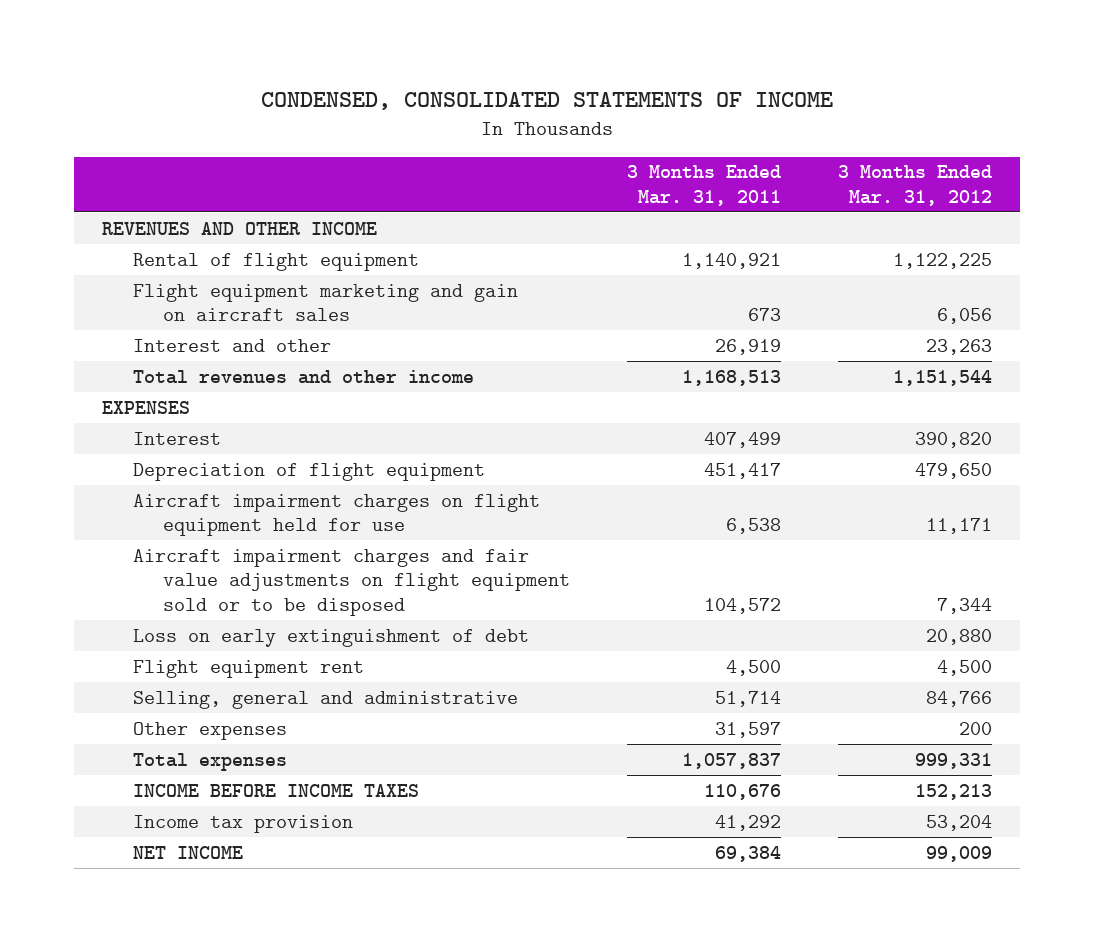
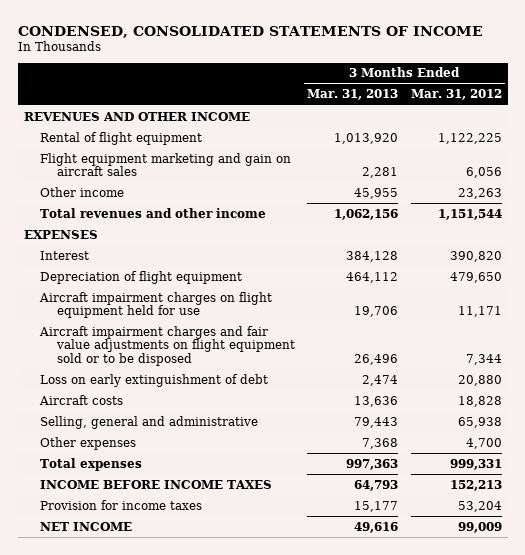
[626,165,781,207] 3 Months Ended Mar. 31, 2011 -> none
none -> [307,89,399,101] Mar. 31, 2013
[132,338,331,352] Interest and other -> [40,186,125,197] Other income
[132,659,364,678] Flight equipment rent -> none
none -> [39,394,124,405] Aircraft costs
[925,690,992,707] 84,766 -> [457,416,502,428] 65,938
[958,721,992,735] 200 -> [465,437,502,449] 4,700
[132,814,353,833] Income tax provision -> [40,499,203,510] Provision for income taxes

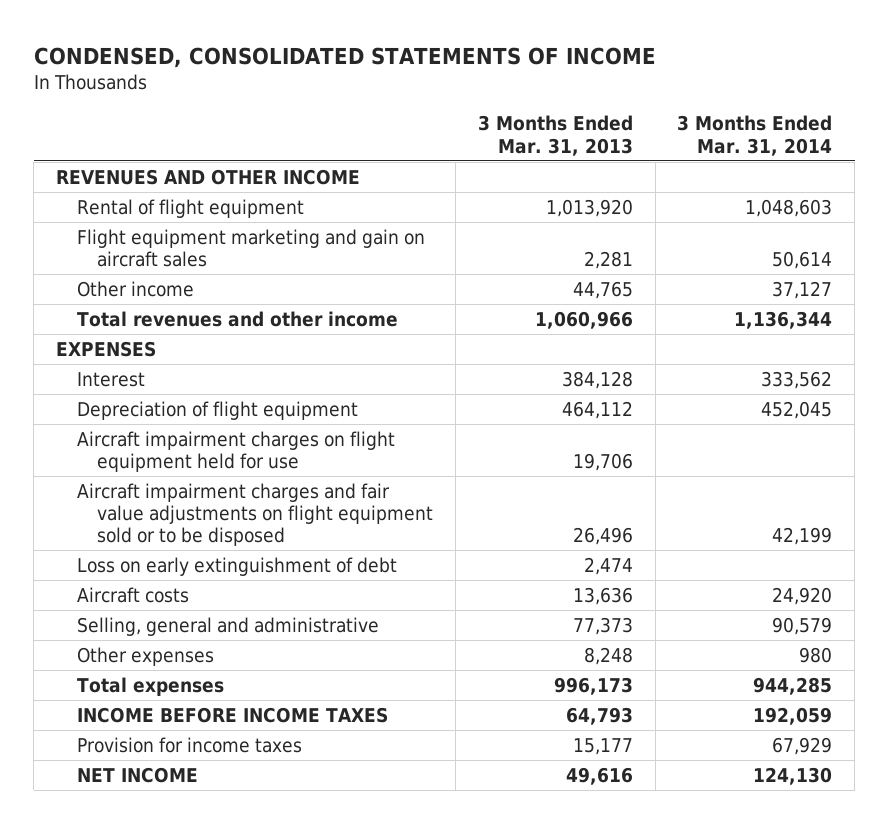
[410,89,502,101] Mar. 31, 2012 -> none
none -> [677,115,833,156] 3 Months Ended Mar. 31, 2014
[354,187,399,199] 45,955 -> [572,280,633,299] 44,765
[334,208,399,220] 1,062,156 -> [534,310,633,329] 1,060,966
[354,416,399,428] 79,443 -> [572,616,633,635] 77,373
[362,437,399,449] 7,368 -> [583,646,633,665] 8,248
[346,458,399,470] 997,363 -> [553,676,633,695] 996,173

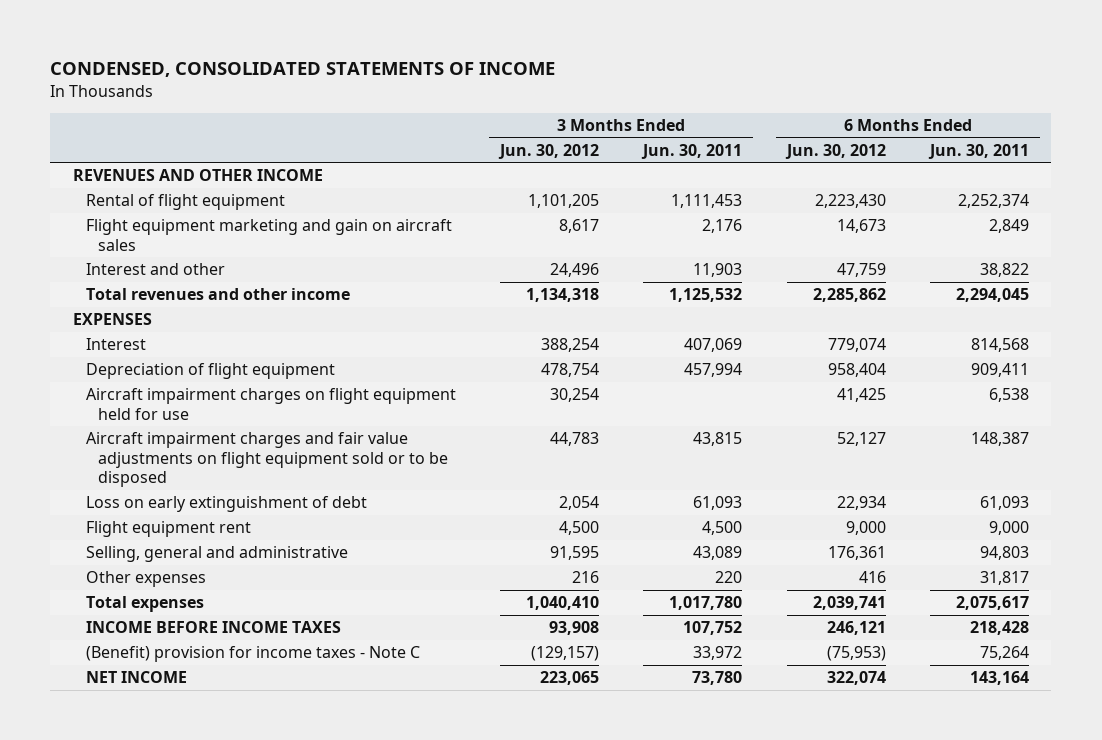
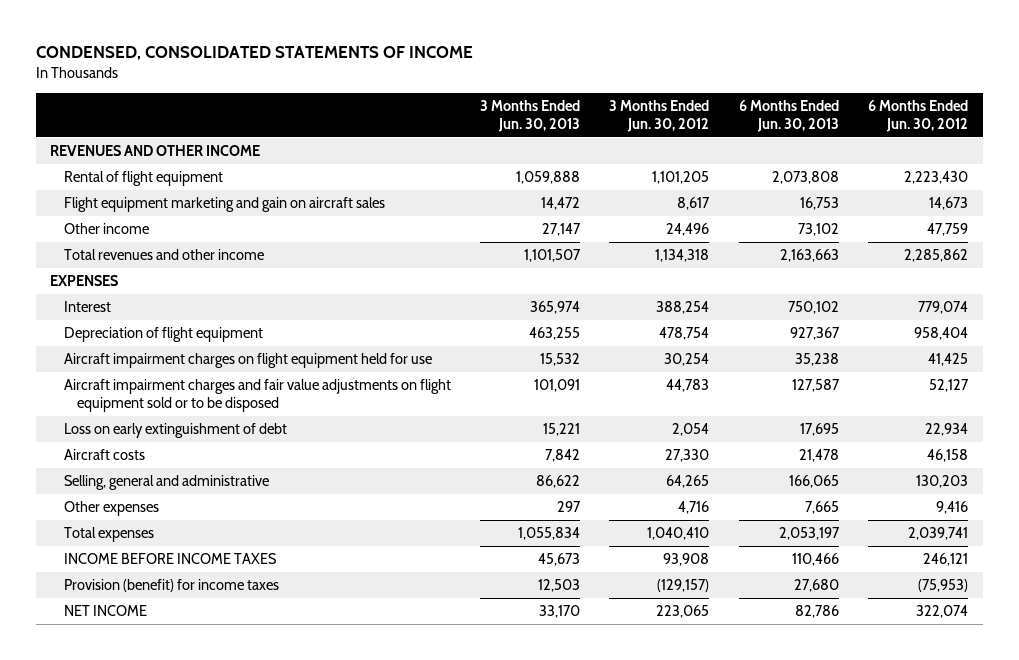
[641,143,743,159] Jun. 30, 2011 -> none
[928,143,1030,159] Jun. 30, 2011 -> none
none -> [479,99,580,133] 3 Months Ended Jun. 30, 2013
none -> [738,99,839,133] 6 Months Ended Jun. 30, 2013
[85,263,225,276] Interest and other -> [63,222,149,234] Other income
[85,521,251,538] Flight equipment rent -> none
none -> [63,448,145,460] Aircraft costs
[549,546,599,561] 91,595 -> [666,474,710,488] 64,265
[827,546,886,561] 176,361 -> [916,474,969,488] 130,203
[571,571,599,584] 216 -> [678,500,710,514] 4,716
[858,571,886,584] 416 -> [936,500,969,514] 9,416
[85,646,420,663] (Benefit) provision for income taxes - Note C -> [63,578,279,592] Provision (benefit) for income taxes

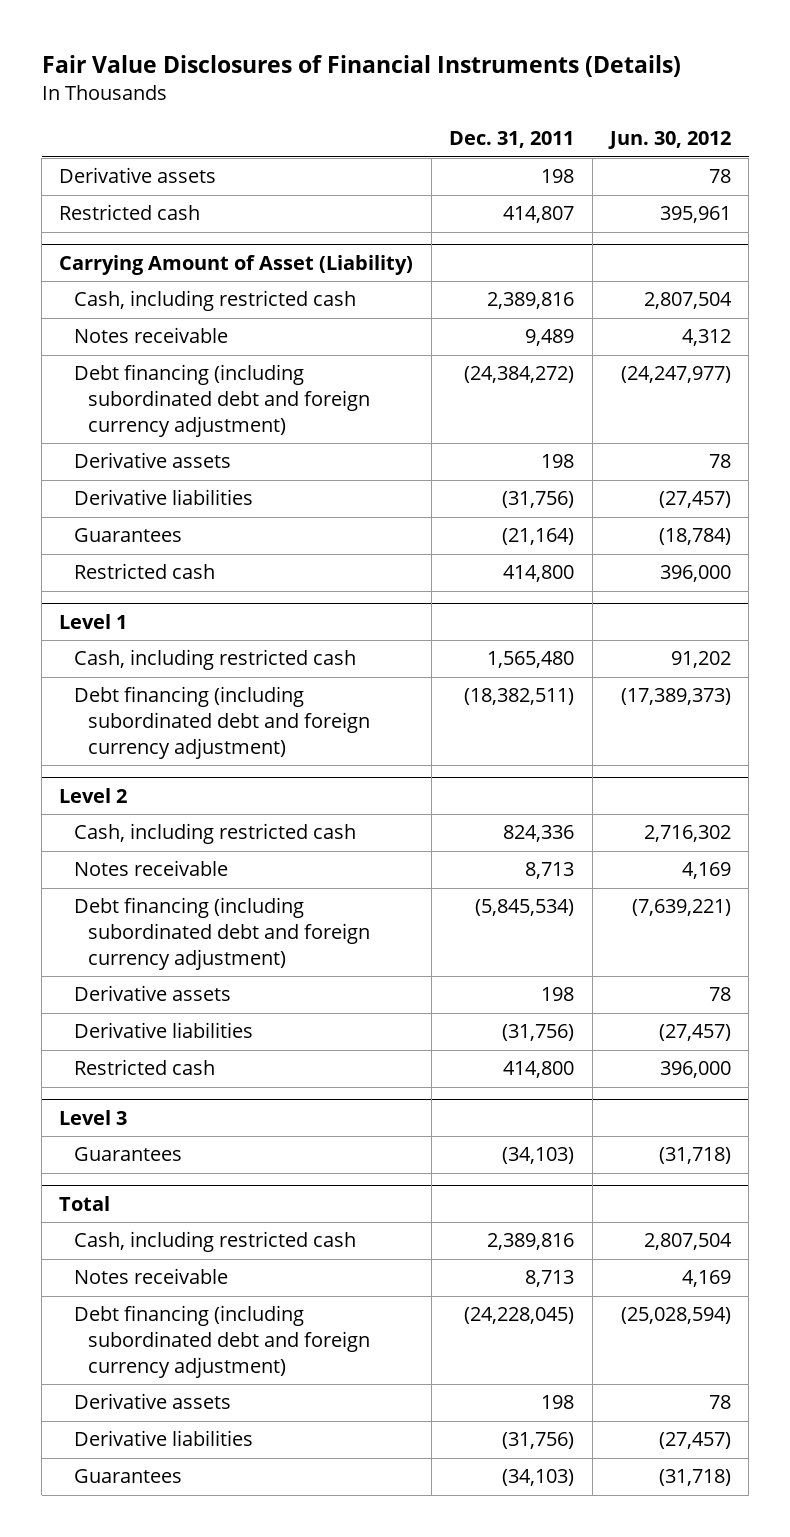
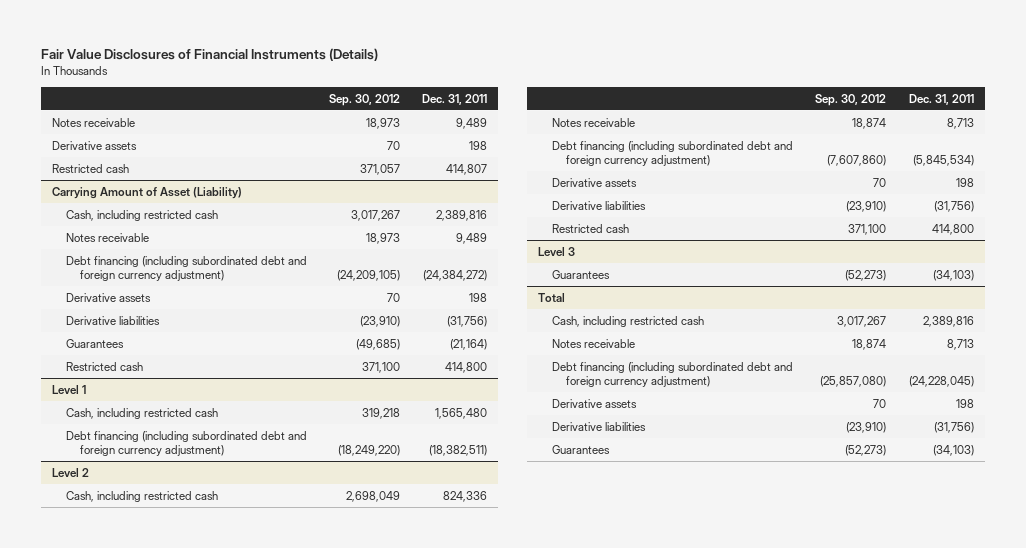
[607,131,731,150] Jun. 30, 2012 -> none
none -> [329,93,401,106] Sep. 30, 2012
none -> [52,117,136,127] Notes receivable

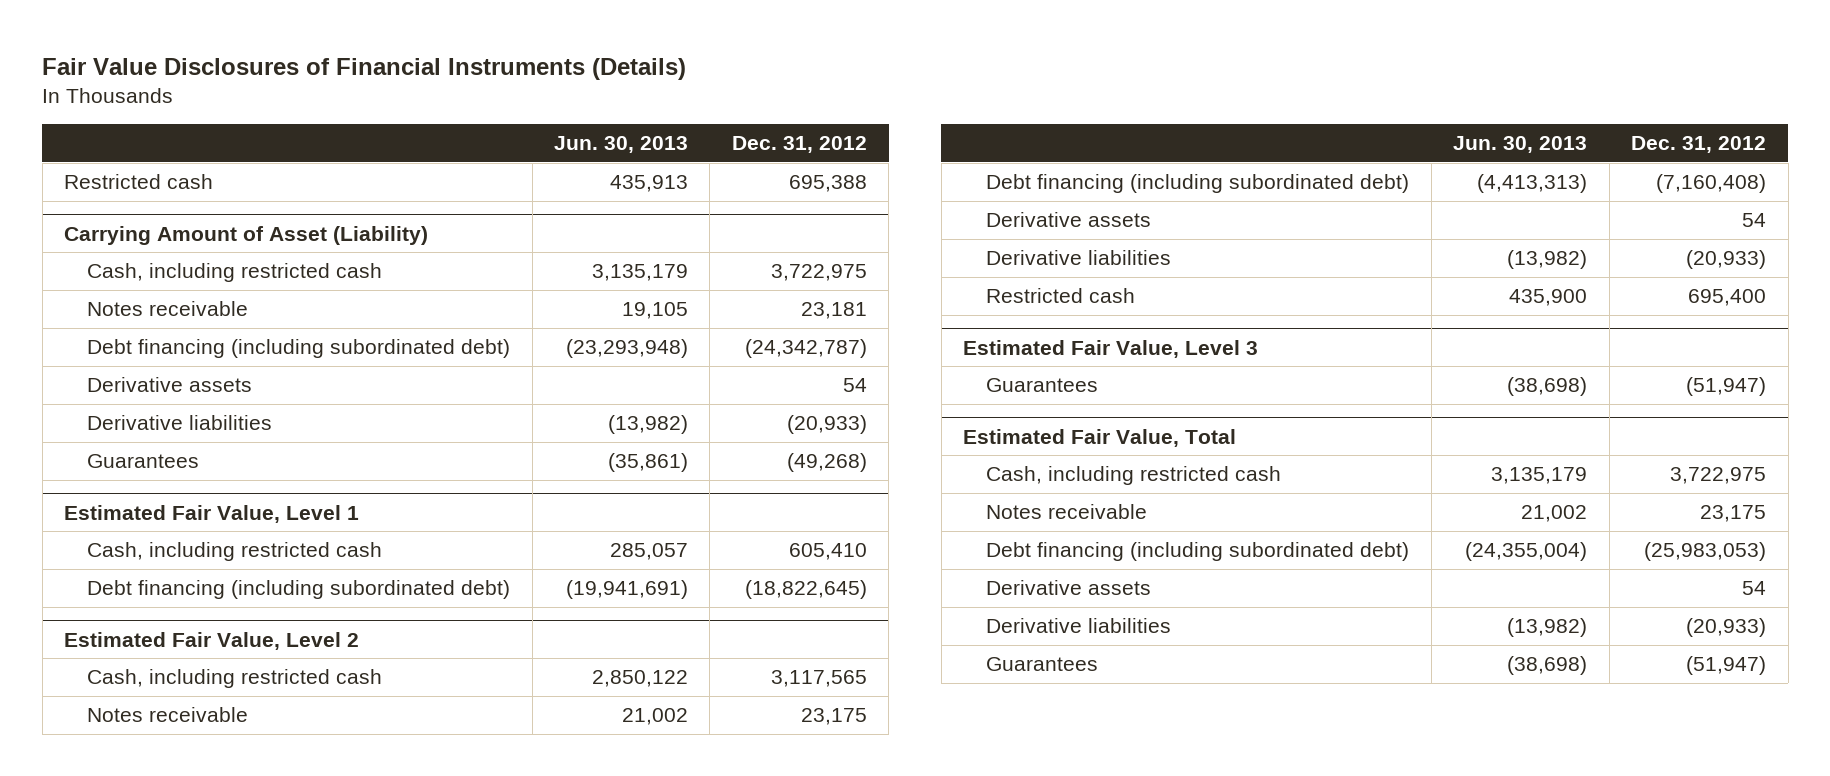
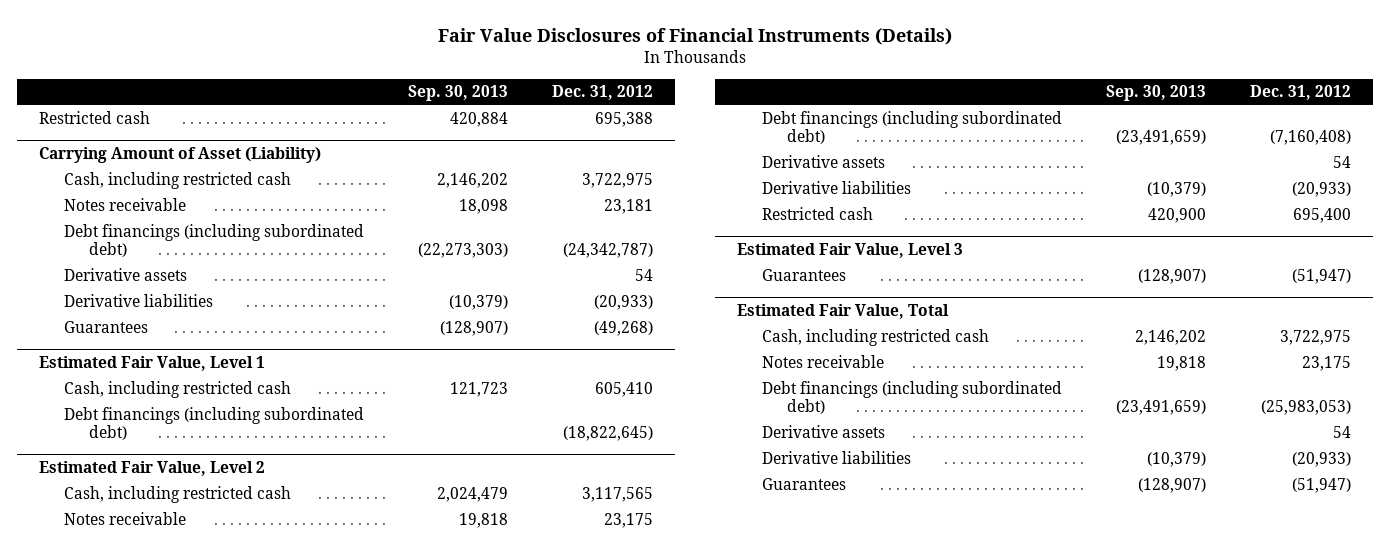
[553,136,688,154] Jun. 30, 2013 -> none
none -> [408,85,509,102] Sep. 30, 2013
[87,339,511,359] Debt financing (including subordinated debt) -> [64,223,365,258] Debt financings (including subordinated debt)
[87,580,511,600] Debt financing (including subordinated debt) -> [64,406,365,441] Debt financings (including subordinated debt)
[986,174,1410,194] Debt financing (including subordinated debt) -> [761,110,1062,145] Debt financings (including subordinated debt)
[986,542,1410,562] Debt financing (including subordinated debt) -> [761,380,1062,415] Debt financings (including subordinated debt)

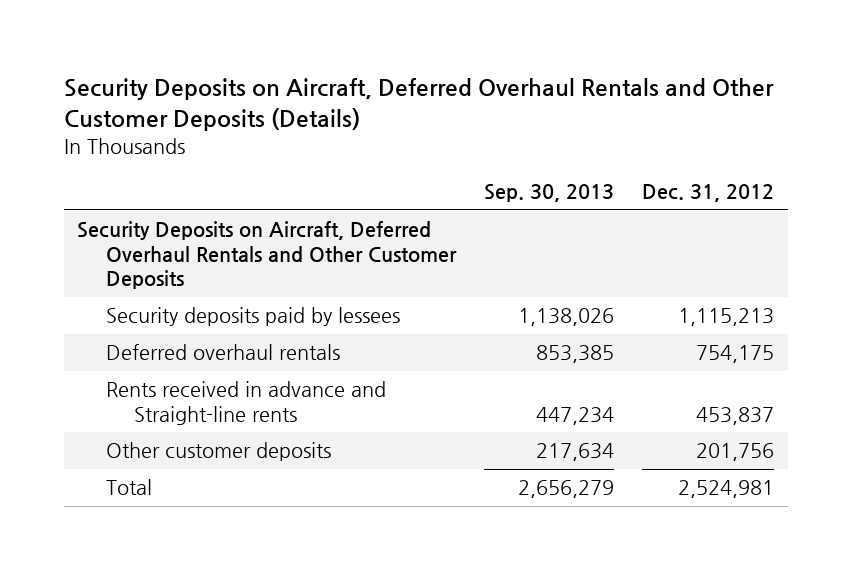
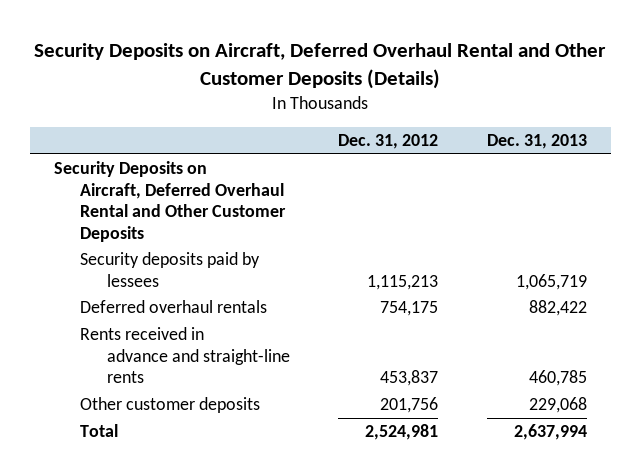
[63,77,774,131] Security Deposits on Aircraft, Deferred Overhaul Rentals and Other Customer Deposits (Details) -> [34,43,607,89] Security Deposits on Aircraft, Deferred Overhaul Rental and Other Customer Deposits (Details)
[483,184,614,203] Sep. 30, 2013 -> none
none -> [486,134,587,150] Dec. 31, 2013
[77,221,457,290] Security Deposits on Aircraft, Deferred Overhaul Rentals and Other Customer Deposits -> [53,161,287,242] Security Deposits on Aircraft, Deferred Overhaul Rental and Other Customer Deposits
[105,381,386,425] Rents received in advance and Straight-line rents -> [80,327,290,384] Rents received in advance and straight-line rents

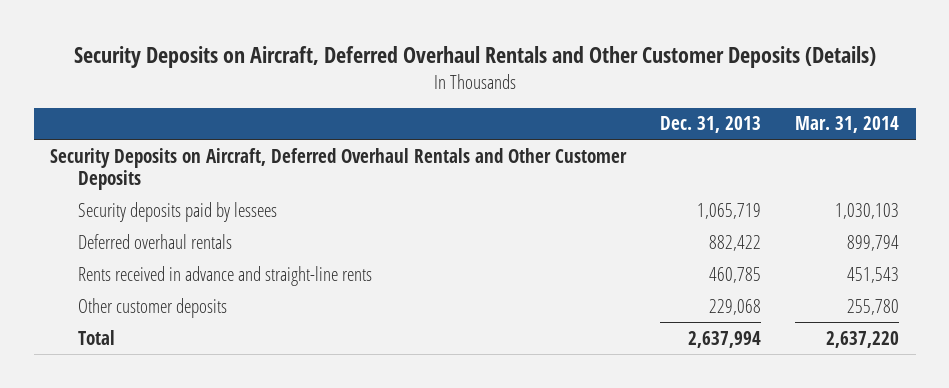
[34,43,607,89] Security Deposits on Aircraft, Deferred Overhaul Rental and Other Customer Deposits (Details) -> [73,46,876,69] Security Deposits on Aircraft, Deferred Overhaul Rentals and Other Customer Deposits (Details)
[338,134,439,150] Dec. 31, 2012 -> none
none -> [795,116,900,134] Mar. 31, 2014
[53,161,287,242] Security Deposits on Aircraft, Deferred Overhaul Rental and Other Customer Deposits -> [50,147,628,191] Security Deposits on Aircraft, Deferred Overhaul Rentals and Other Customer Deposits

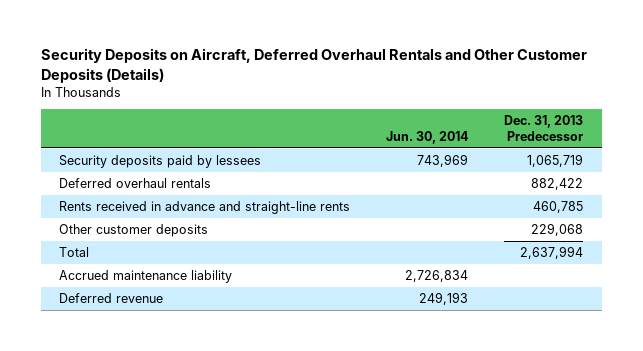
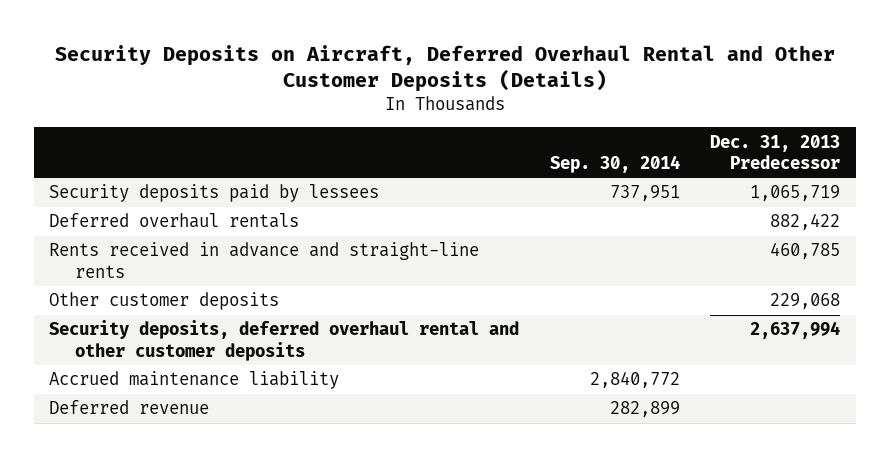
[41,48,588,83] Security Deposits on Aircraft, Deferred Overhaul Rentals and Other Customer Deposits (Details) -> [54,44,835,93] Security Deposits on Aircraft, Deferred Overhaul Rental and Other Customer Deposits (Details)
[386,130,469,144] Jun. 30, 2014 -> none
none -> [549,154,680,173] Sep. 30, 2014
[59,247,90,258] Total -> [49,320,520,361] Security deposits, deferred overhaul rental and other customer deposits

